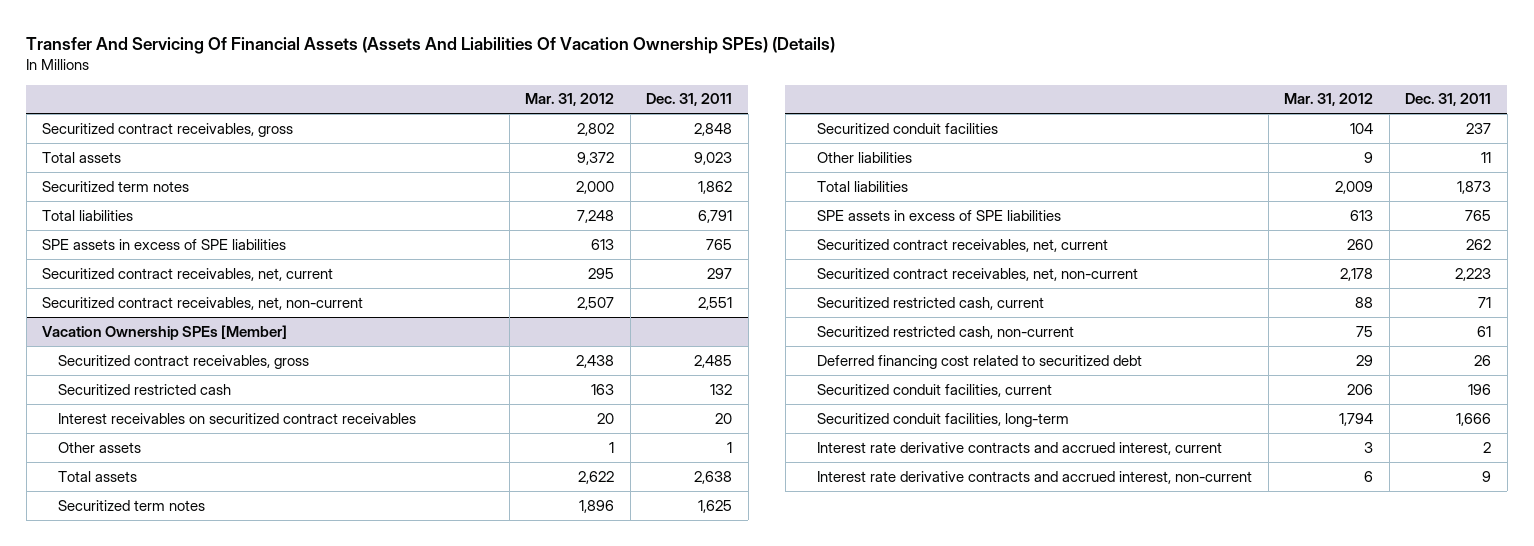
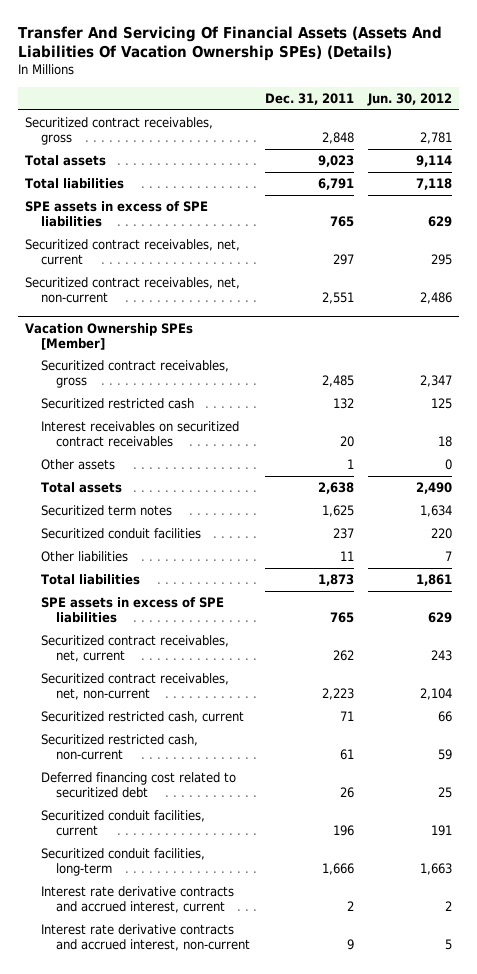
[525,93,615,107] Mar. 31, 2012 -> none
none -> [366,92,452,106] Jun. 30, 2012
[42,180,190,192] Securitized term notes -> none

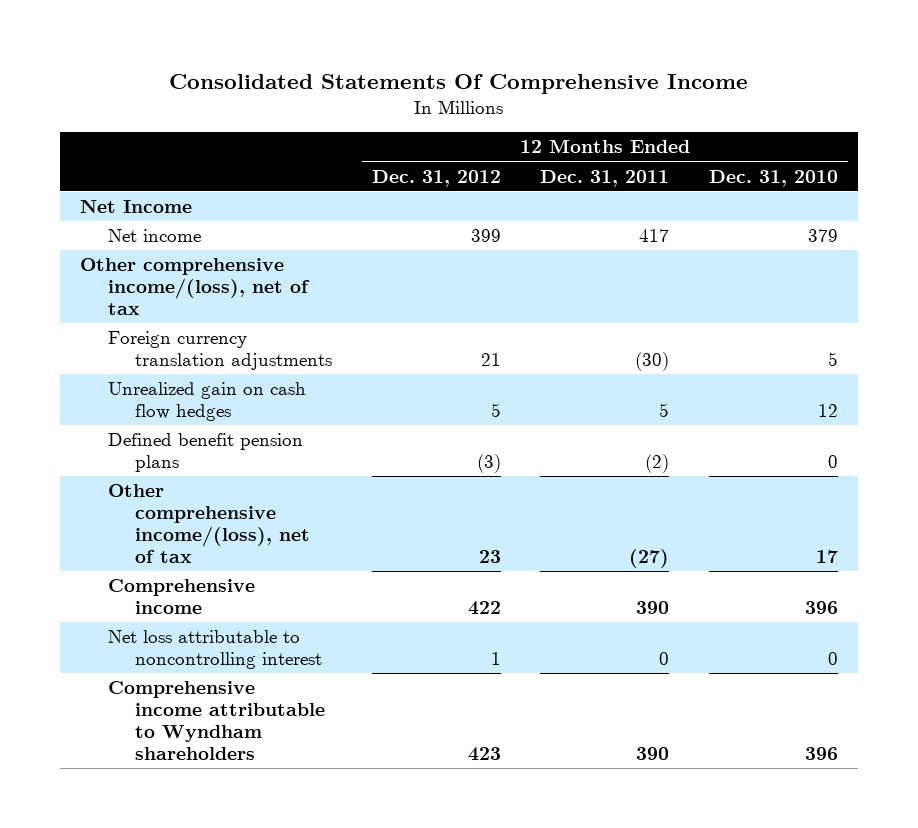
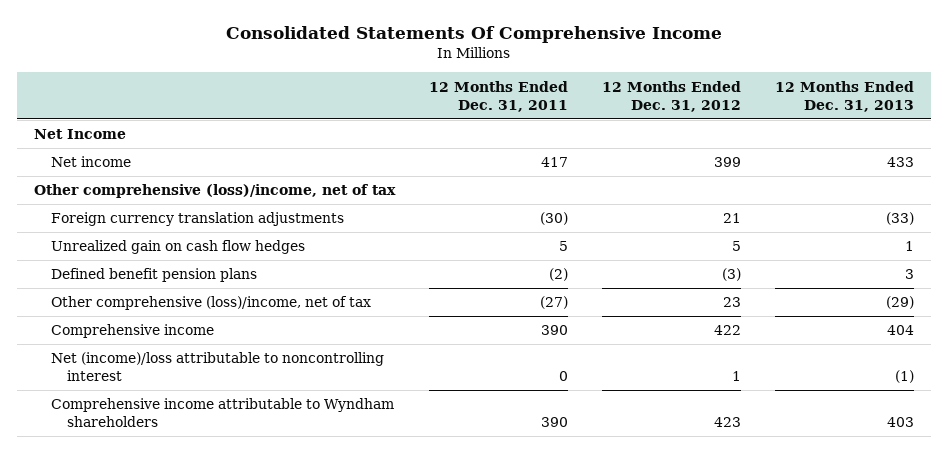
[708,169,838,187] Dec. 31, 2010 -> none
none -> [774,80,914,112] 12 Months Ended Dec. 31, 2013
[79,258,310,315] Other comprehensive income/(loss), net of tax -> [34,184,397,199] Other comprehensive (loss)/income, net of tax
[107,484,311,563] Other comprehensive income/(loss), net of tax -> [50,296,371,311] Other comprehensive (loss)/income, net of tax
[107,630,323,669] Net loss attributable to noncontrolling interest -> [50,352,384,382] Net (income)/loss attributable to noncontrolling interest

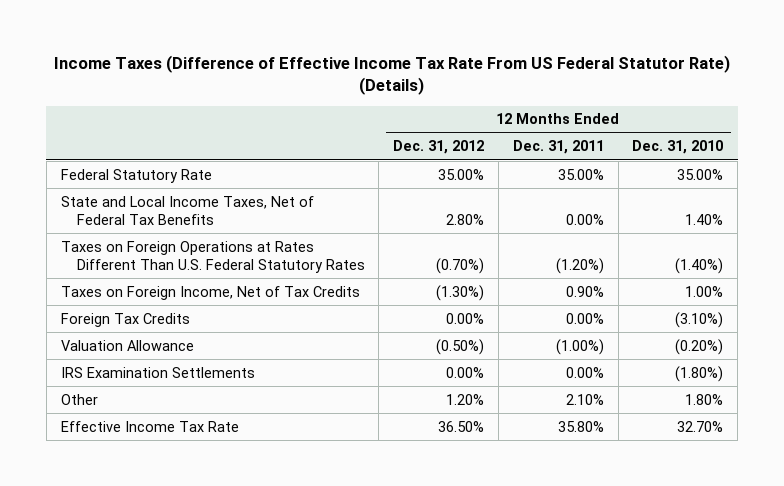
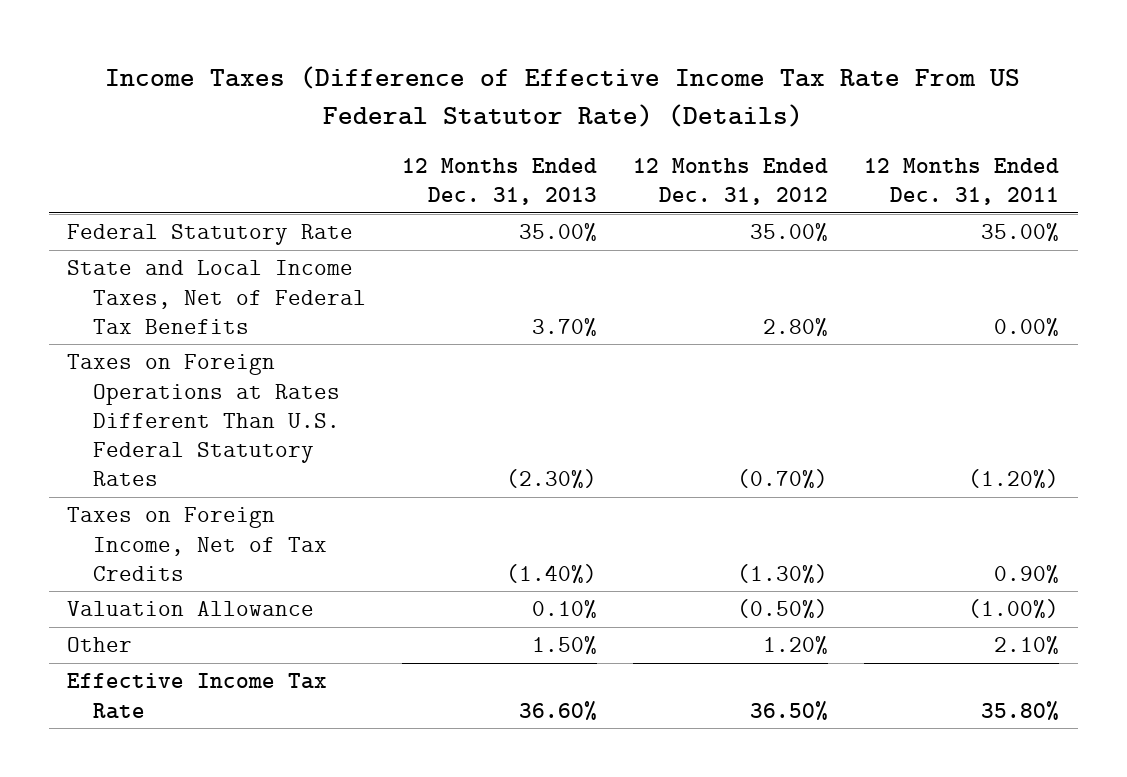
[632,140,724,155] Dec. 31, 2010 -> none
none -> [401,157,597,206] 12 Months Ended Dec. 31, 2013
[60,312,190,327] Foreign Tax Credits -> none
[60,366,255,378] IRS Examination Settlements -> none

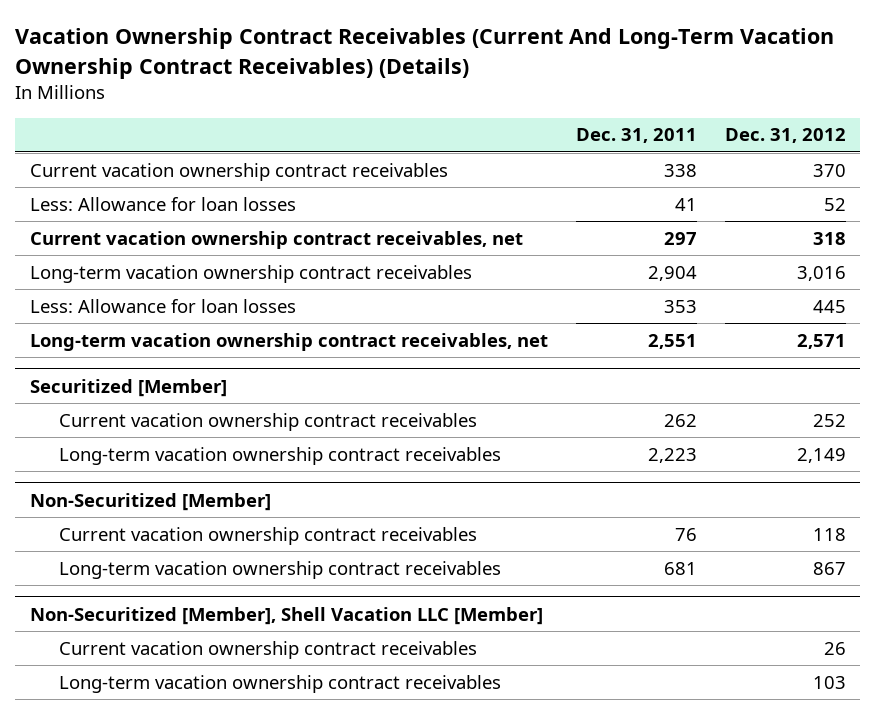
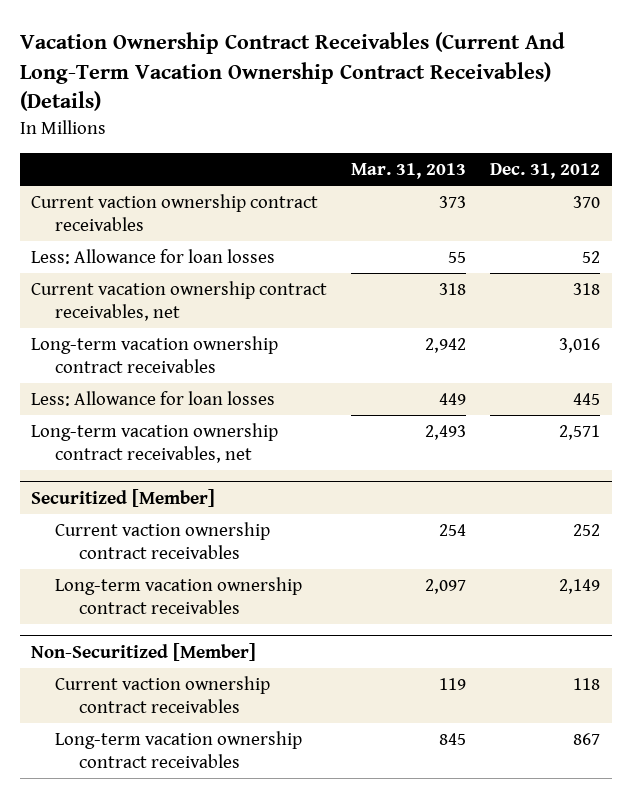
[575,128,697,144] Dec. 31, 2011 -> none
none -> [351,163,467,180] Mar. 31, 2013
[29,162,448,181] Current vacation ownership contract receivables -> [31,193,319,232] Current vaction ownership contract receivables
[58,412,477,431] Current vacation ownership contract receivables -> [55,521,271,560] Current vaction ownership contract receivables
[58,526,477,545] Current vacation ownership contract receivables -> [55,675,271,714] Current vaction ownership contract receivables
[29,606,543,625] Non-Securitized [Member], Shell Vacation LLC [Member] -> none
[58,640,477,659] Current vacation ownership contract receivables -> none
[58,674,501,693] Long-term vacation ownership contract receivables -> none

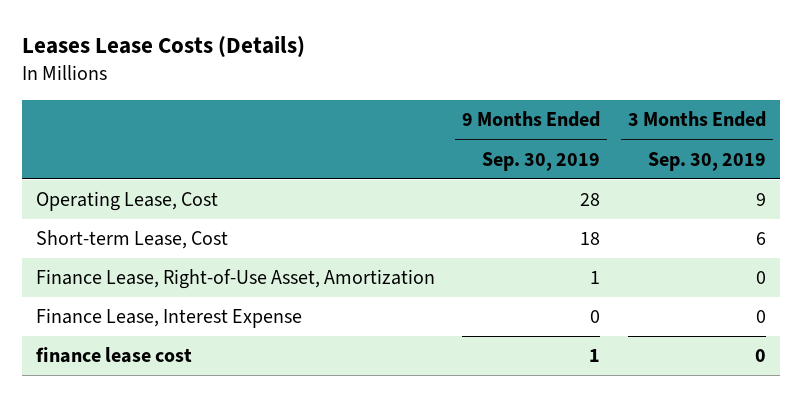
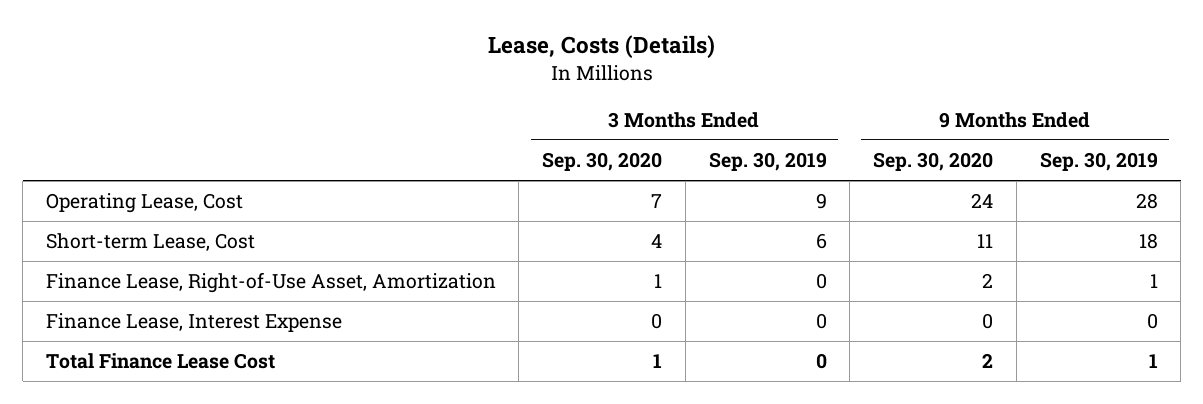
[22,36,306,59] Leases Lease Costs (Details) -> [487,35,715,59] Lease, Costs (Details)
none -> [542,151,663,171] Sep. 30, 2020
none -> [873,151,994,171] Sep. 30, 2020
[35,347,192,364] finance lease cost -> [45,353,275,370] Total Finance Lease Cost

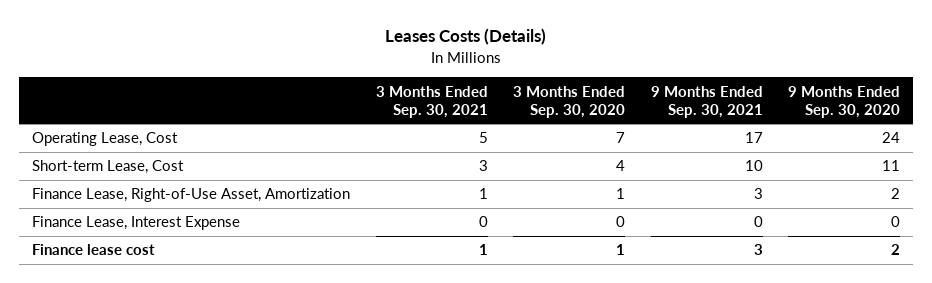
[487,35,715,59] Lease, Costs (Details) -> [385,28,547,46] Leases Costs (Details)
[708,151,827,171] Sep. 30, 2019 -> none
[1039,151,1158,171] Sep. 30, 2019 -> none
none -> [375,85,488,118] 3 Months Ended Sep. 30, 2021
none -> [650,85,763,118] 9 Months Ended Sep. 30, 2021
[45,353,275,370] Total Finance Lease Cost -> [31,244,155,256] Finance lease cost

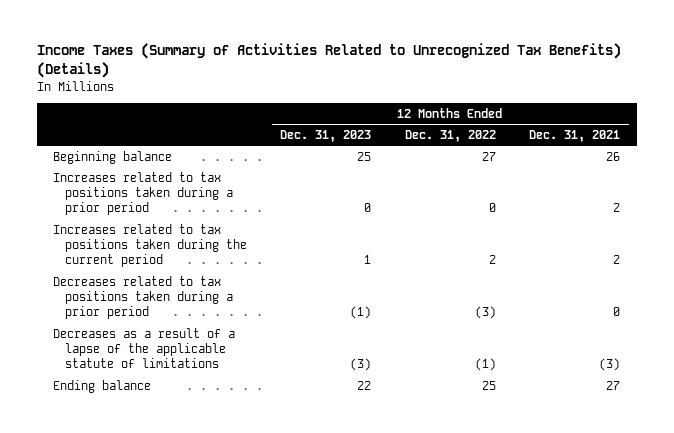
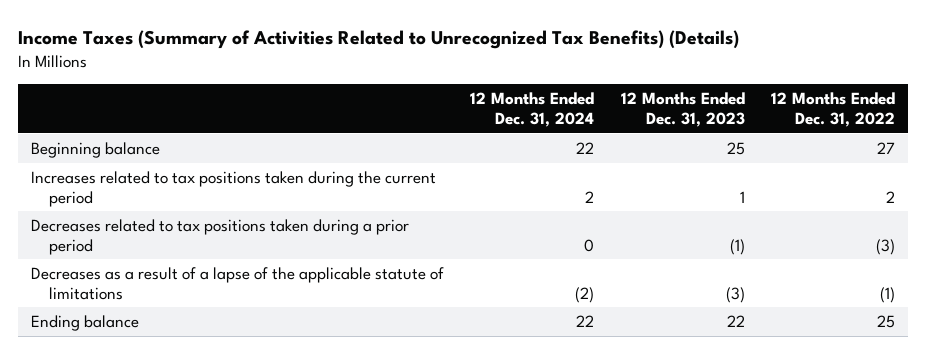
[529,130,621,143] Dec. 31, 2021 -> none
none -> [470,92,595,127] 12 Months Ended Dec. 31, 2024
[53,171,233,216] Increases related to tax positions taken during a prior period -> none

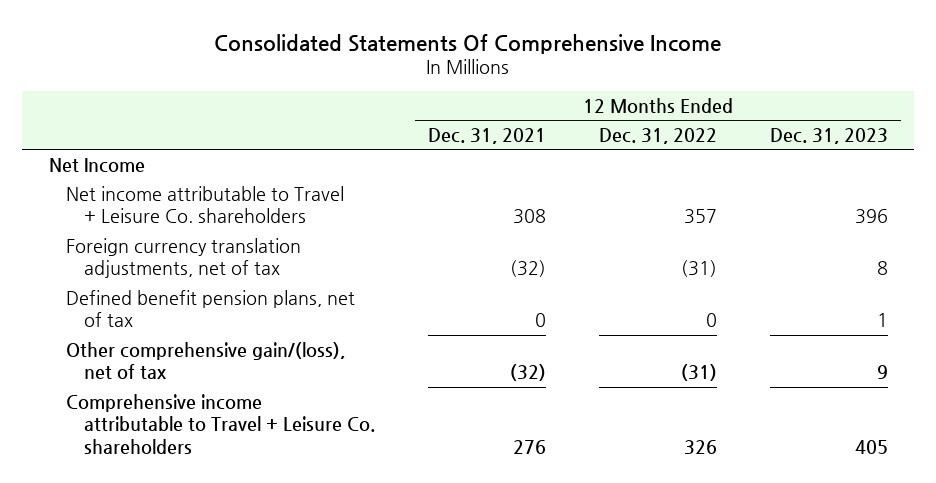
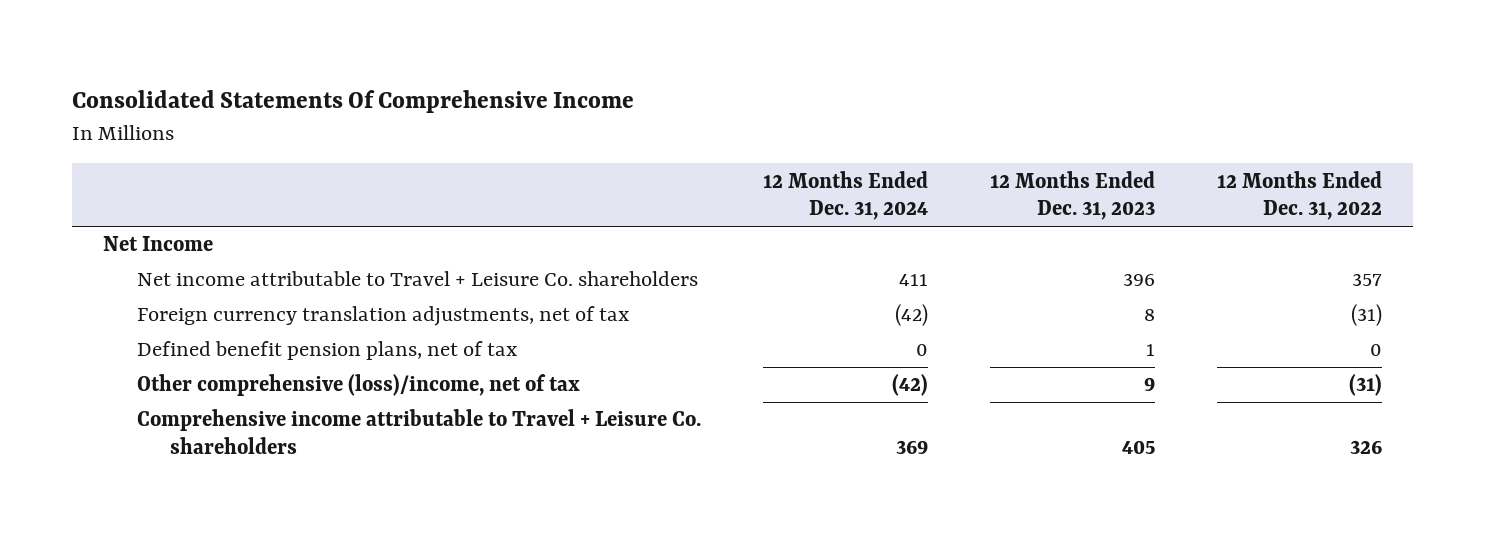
[427,127,546,144] Dec. 31, 2021 -> none
none -> [762,170,928,221] 12 Months Ended Dec. 31, 2024
[66,341,346,380] Other comprehensive gain/(loss), net of tax -> [136,374,580,397] Other comprehensive (loss)/income, net of tax

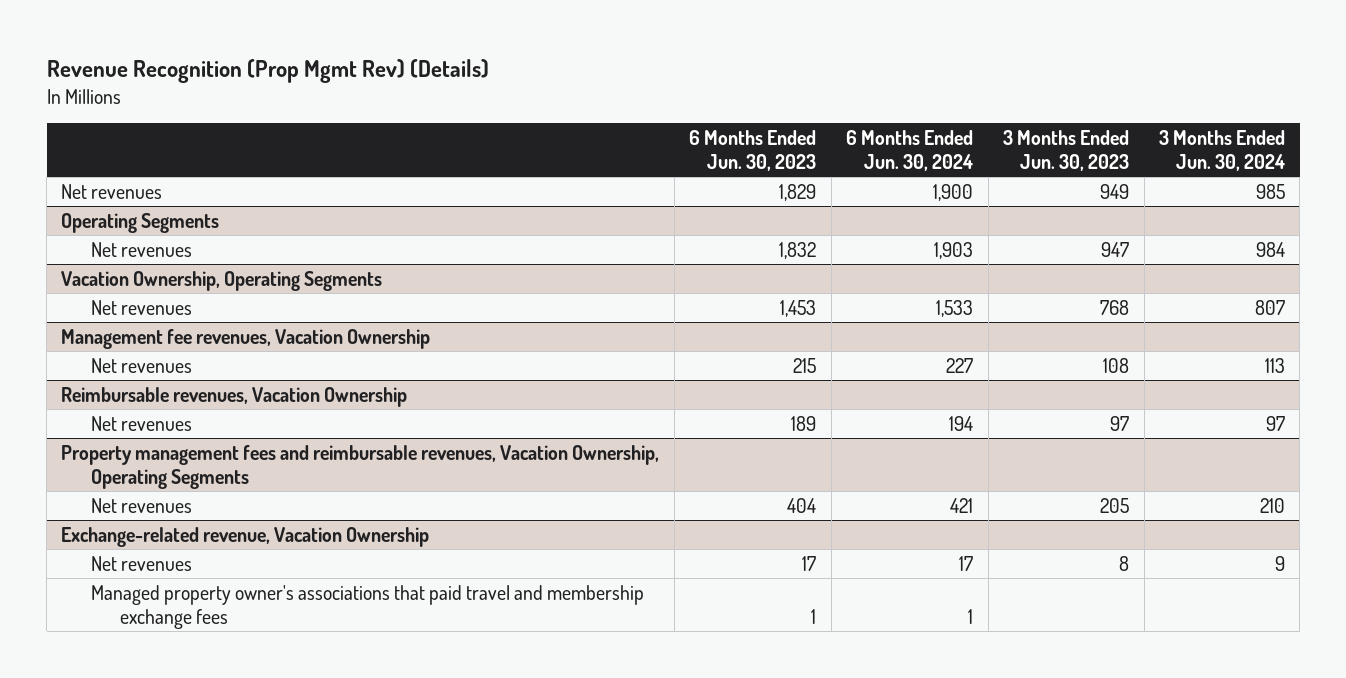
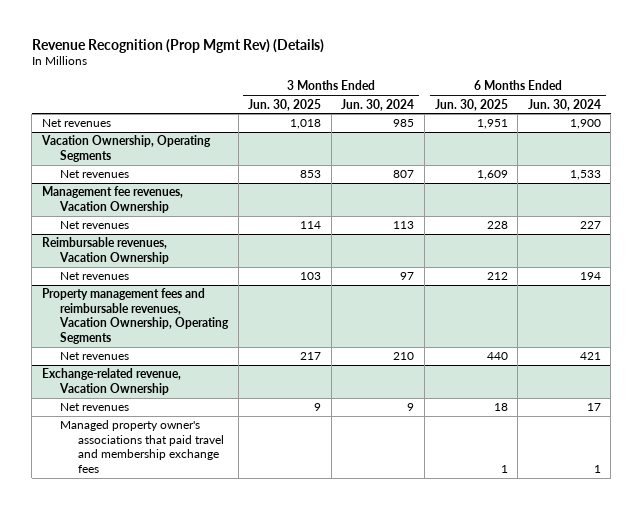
[689,129,817,171] 6 Months Ended Jun. 30, 2023 -> none
[1003,129,1130,171] 3 Months Ended Jun. 30, 2023 -> none
none -> [248,98,322,111] Jun. 30, 2025
none -> [434,98,508,111] Jun. 30, 2025
[61,212,220,233] Operating Segments -> none
[90,241,192,257] Net revenues -> none

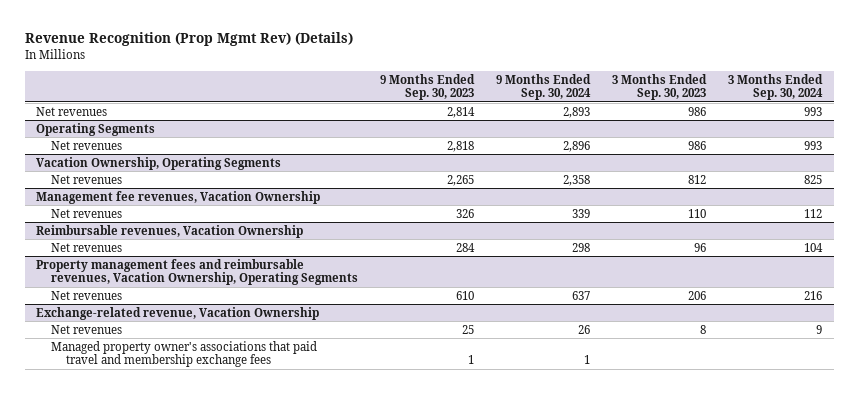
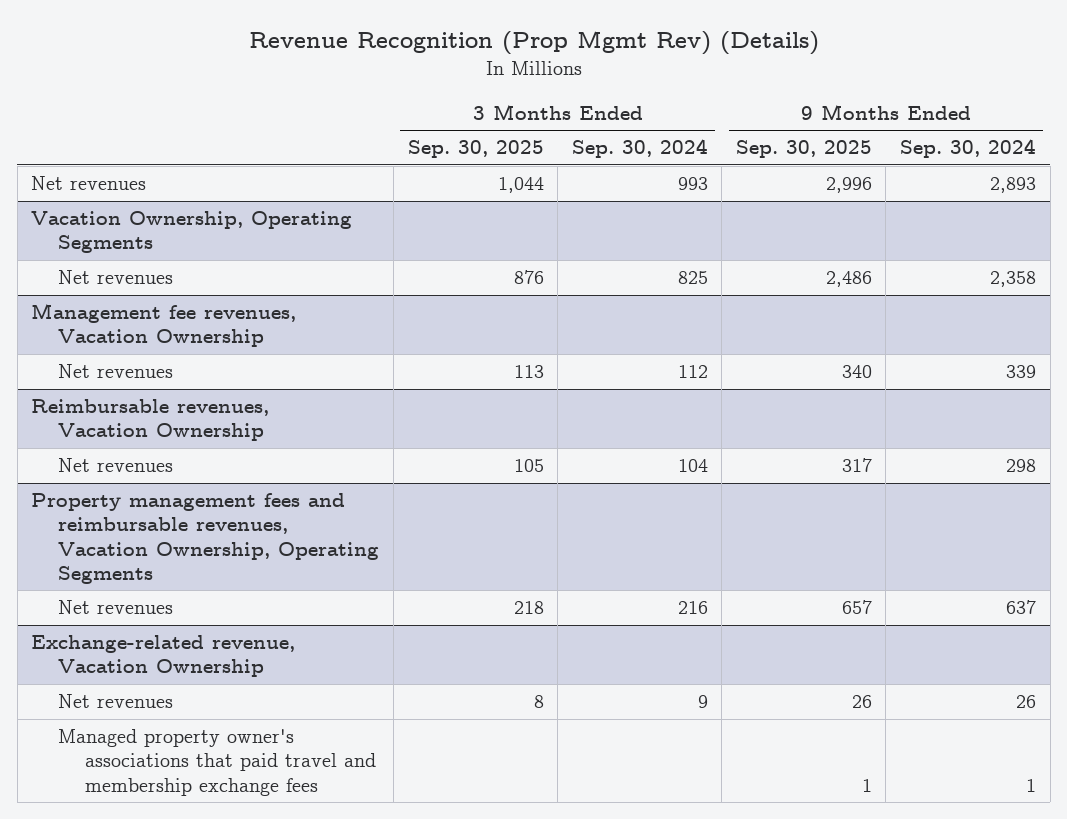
[380,73,476,101] 9 Months Ended Sep. 30, 2023 -> none
[612,73,708,101] 3 Months Ended Sep. 30, 2023 -> none
none -> [407,140,544,159] Sep. 30, 2025
none -> [735,140,872,159] Sep. 30, 2025
[36,122,156,136] Operating Segments -> none
[51,140,123,150] Net revenues -> none

